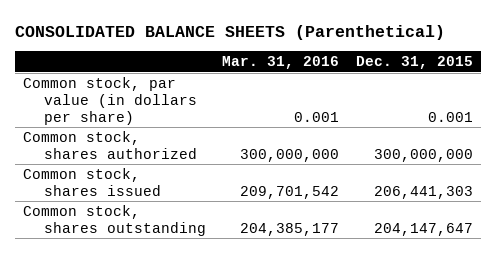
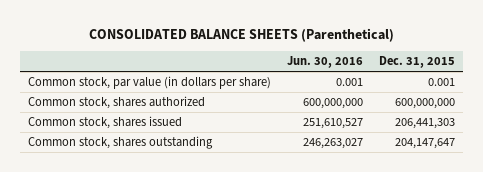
[222,56,340,70] Mar. 31, 2016 -> none
none -> [287,56,364,69] Jun. 30, 2016
[373,148,473,162] 300,000,000 -> [395,98,456,110] 600,000,000

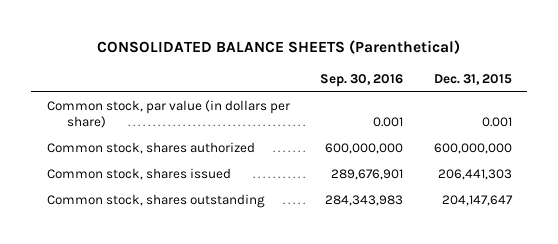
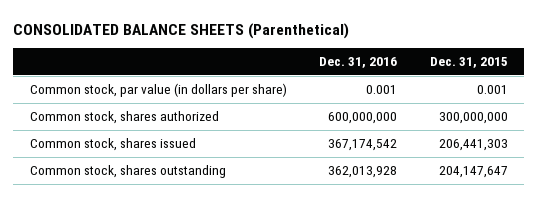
[320,73,404,87] Sep. 30, 2016 -> none
none -> [319,57,398,69] Dec. 31, 2016
[433,143,512,155] 600,000,000 -> [438,112,508,125] 300,000,000

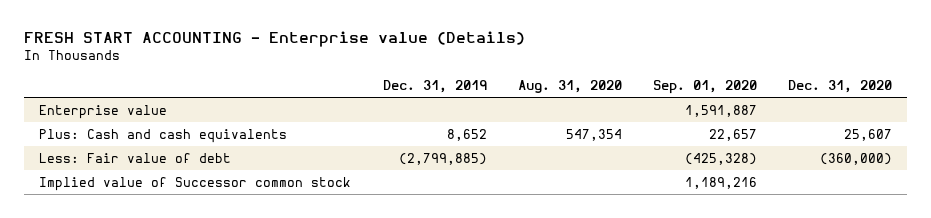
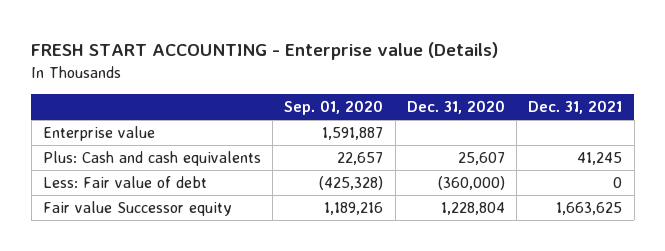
[382,79,487,93] Dec. 31, 2019 -> none
[517,79,622,93] Aug. 31, 2020 -> none
none -> [528,100,623,115] Dec. 31, 2021
[39,176,352,191] Implied value of Successor common stock -> none
none -> [42,200,232,216] Fair value Successor equity

